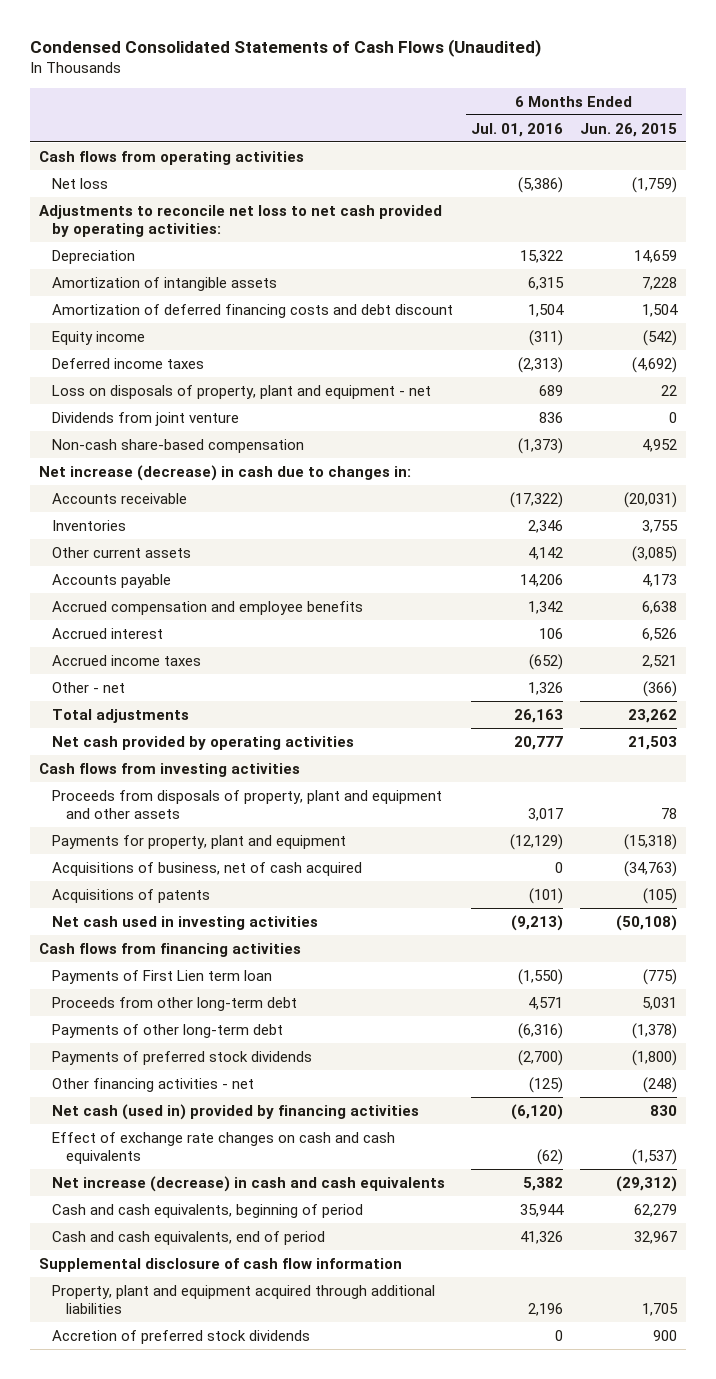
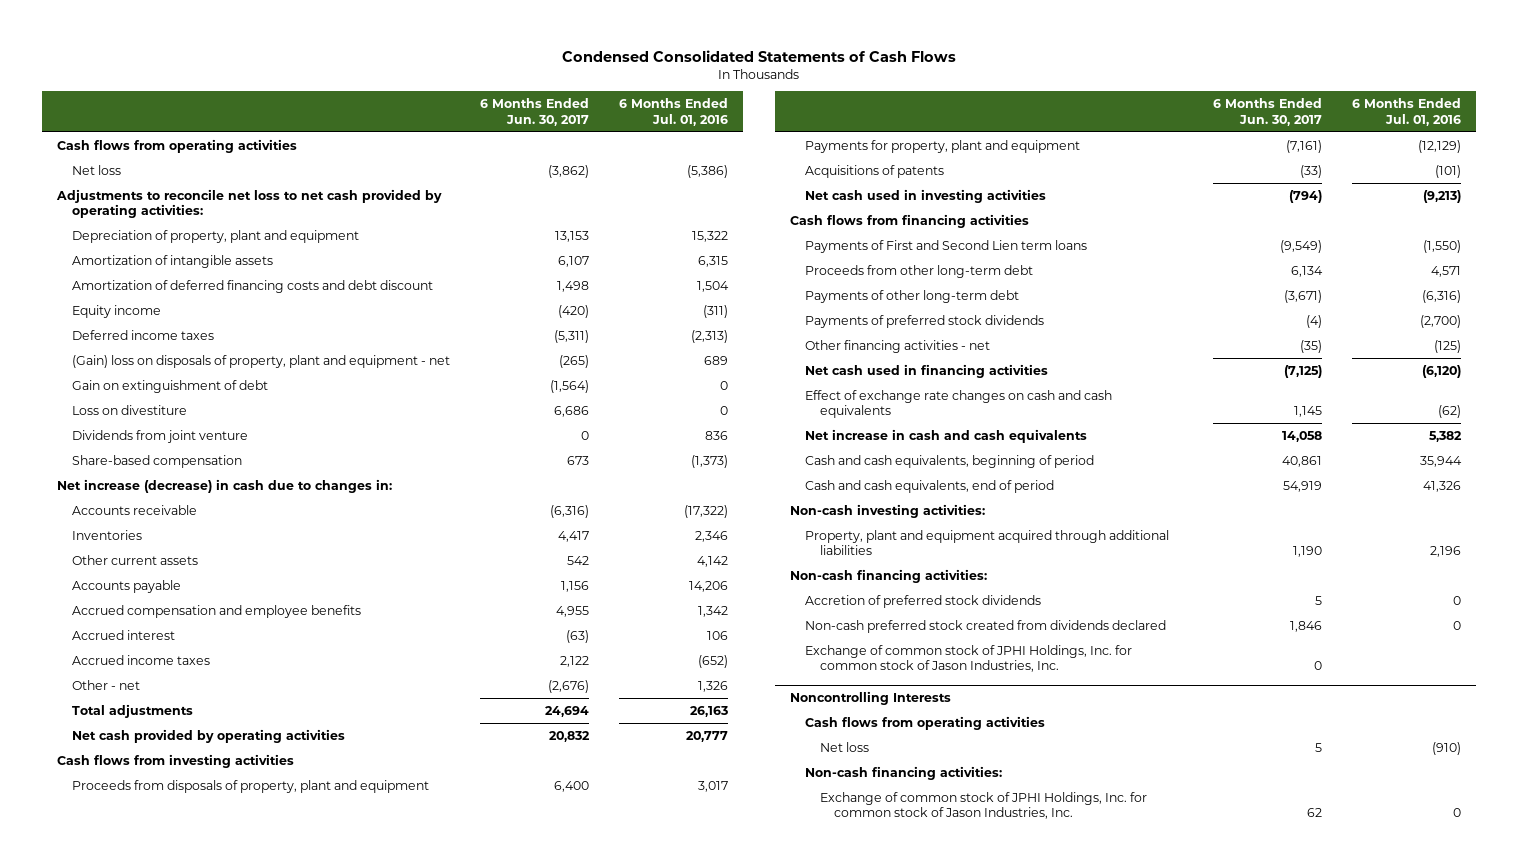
[29,38,541,57] Condensed Consolidated Statements of Cash Flows (Unaudited) -> [562,49,957,62] Condensed Consolidated Statements of Cash Flows
[580,122,678,137] Jun. 26, 2015 -> none
none -> [480,98,590,126] 6 Months Ended Jun. 30, 2017
[52,249,136,264] Depreciation -> [71,229,359,243] Depreciation of property, plant and equipment
[52,384,432,399] Loss on disposals of property, plant and equipment - net -> [71,354,450,368] (Gain) loss on disposals of property, plant and equipment - net
none -> [71,379,268,393] Gain on extinguishment of debt
none -> [71,404,187,415] Loss on divestiture
[52,438,305,453] Non-cash share-based compensation -> [71,454,242,468] Share-based compensation
[52,789,443,819] Proceeds from disposals of property, plant and equipment and other assets -> [71,779,429,793] Proceeds from disposals of property, plant and equipment
[52,861,363,876] Acquisitions of business, net of cash acquired -> none
[52,969,273,984] Payments of First Lien term loan -> [804,239,1087,253] Payments of First and Second Lien term loans
[52,1103,420,1120] Net cash (used in) provided by financing activities -> [804,363,1048,378] Net cash used in financing activities
[52,1175,446,1192] Net increase (decrease) in cash and cash equivalents -> [804,428,1087,443] Net increase in cash and cash equivalents
[38,1257,402,1272] Supplemental disclosure of cash flow information -> none
none -> [790,503,986,518] Non-cash investing activities:
none -> [790,568,988,583] Non-cash financing activities:
none -> [804,619,1166,633] Non-cash preferred stock created from dividends declared
none -> [804,644,1132,673] Exchange of common stock of JPHI Holdings, Inc. for common stock of Jason Industries, Inc.
none -> [790,691,952,706] Noncontrolling Interests
none -> [804,715,1045,730] Cash flows from operating activities
none -> [819,741,869,752] Net loss
none -> [804,765,1002,780] Non-cash financing activities:
none -> [819,791,1147,820] Exchange of common stock of JPHI Holdings, Inc. for common stock of Jason Industries, Inc.

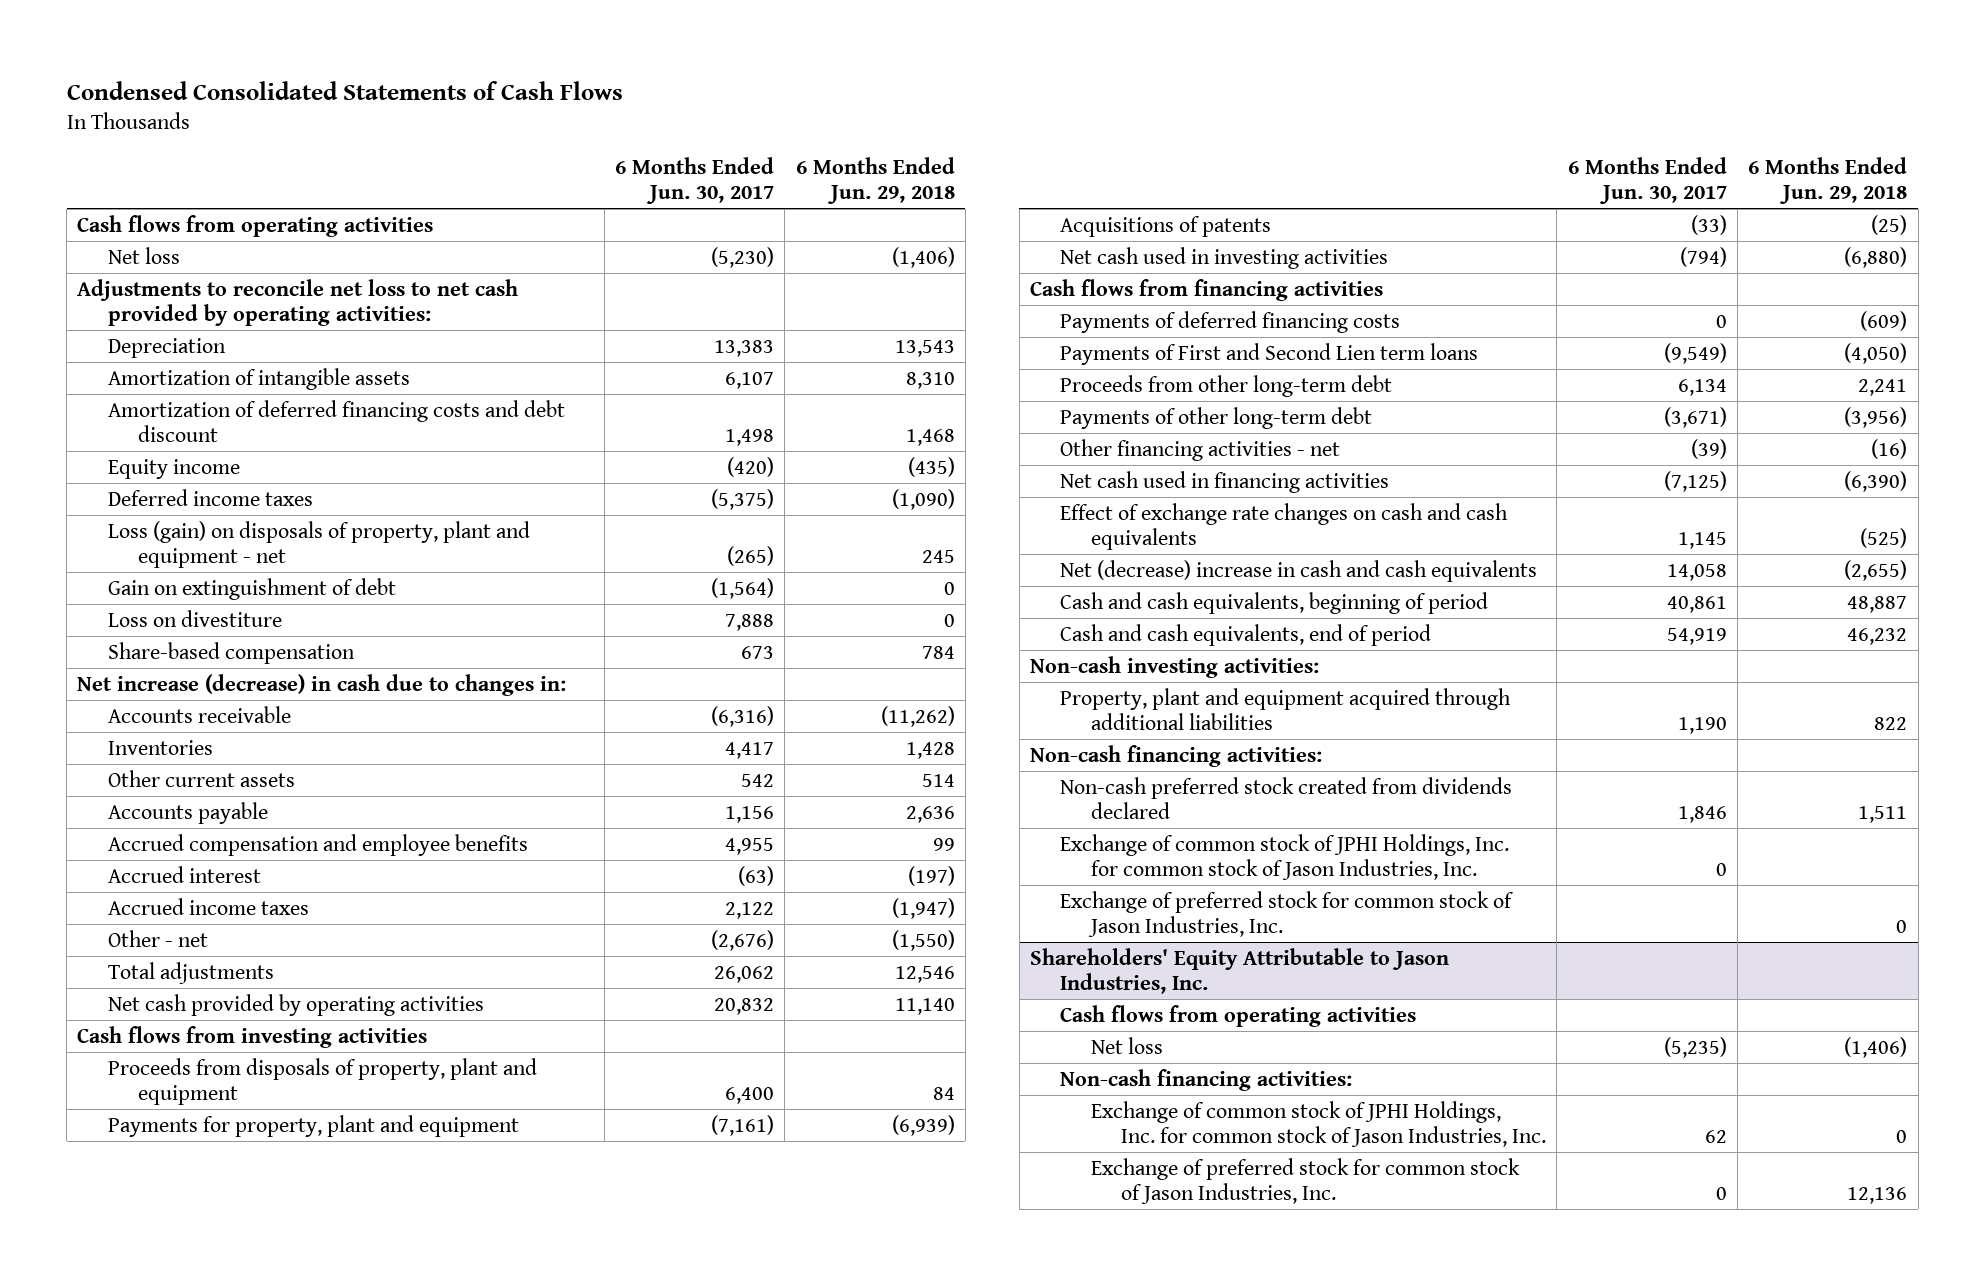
[619,98,729,126] 6 Months Ended Jul. 01, 2016 -> none
none -> [795,156,955,204] 6 Months Ended Jun. 29, 2018
[548,164,590,178] (3,862) -> [710,246,774,268] (5,230)
[71,229,359,243] Depreciation of property, plant and equipment -> none
none -> [107,337,226,358] Depreciation
[554,329,590,343] (5,311) -> [710,488,774,510] (5,375)
[71,354,450,368] (Gain) loss on disposals of property, plant and equipment - net -> [107,520,530,568] Loss (gain) on disposals of property, plant and equipment - net
[71,429,248,443] Dividends from joint venture -> none
[554,405,590,417] 6,686 -> [724,613,774,631] 7,888
[545,705,590,717] 24,694 -> [713,965,774,983] 26,062
none -> [1060,310,1401,333] Payments of deferred financing costs
[804,314,1044,328] Payments of preferred stock dividends -> none
[1299,339,1322,353] (35) -> [1690,438,1727,459] (39)
[804,428,1087,443] Net increase in cash and cash equivalents -> [1060,559,1538,582] Net (decrease) increase in cash and cash equivalents
[804,594,1041,608] Accretion of preferred stock dividends -> none
[790,691,952,706] Noncontrolling Interests -> none
none -> [1060,890,1515,937] Exchange of preferred stock for common stock of Jason Industries, Inc.
none -> [1030,947,1450,994] Shareholders' Equity Attributable to Jason Industries, Inc.
[1314,742,1322,752] 5 -> [1663,1036,1727,1058] (5,235)
none -> [1090,1157,1520,1204] Exchange of preferred stock for common stock of Jason Industries, Inc.

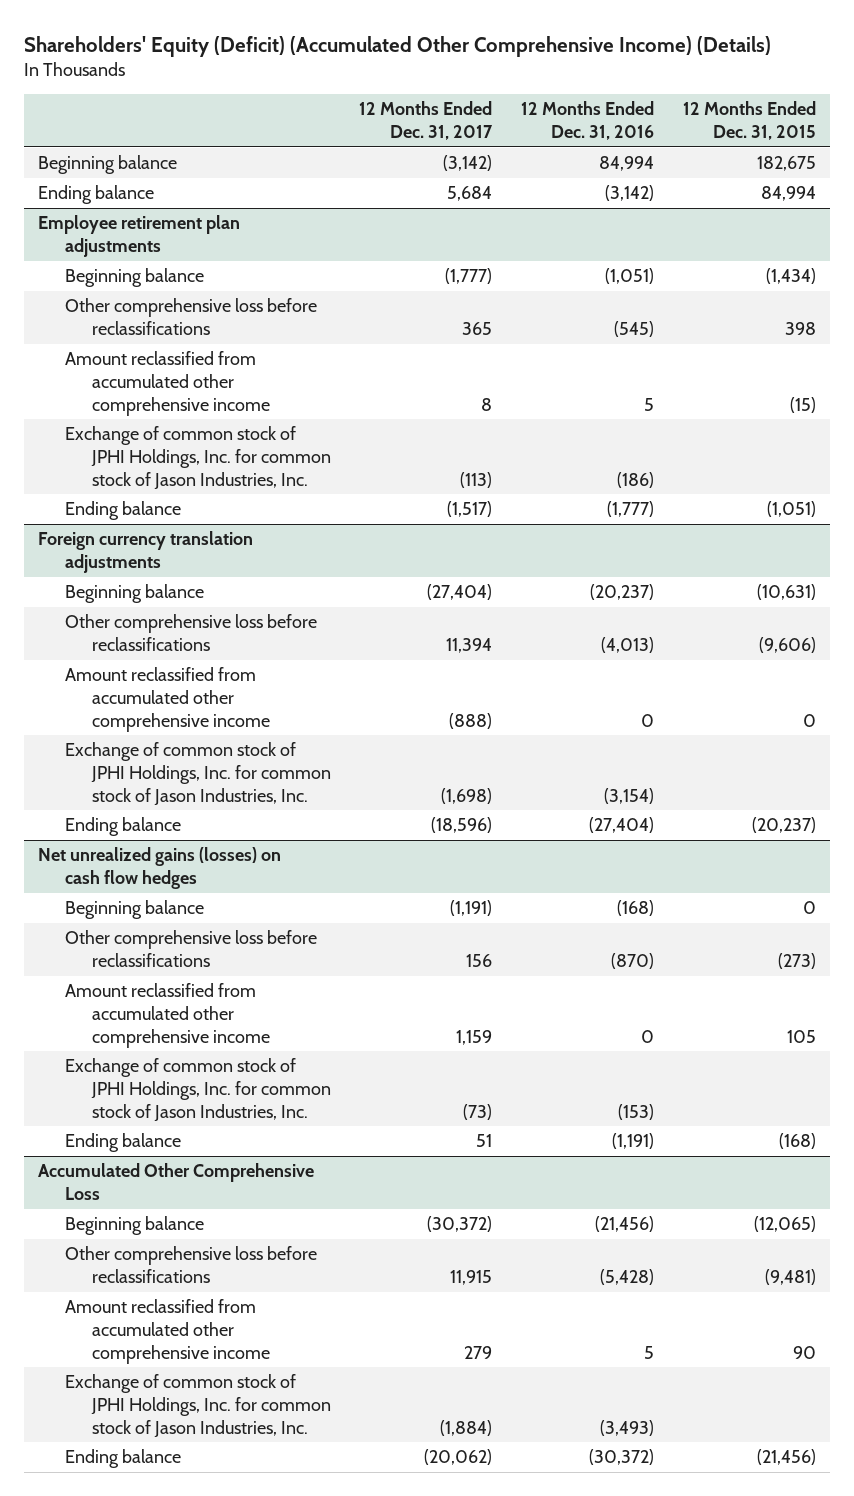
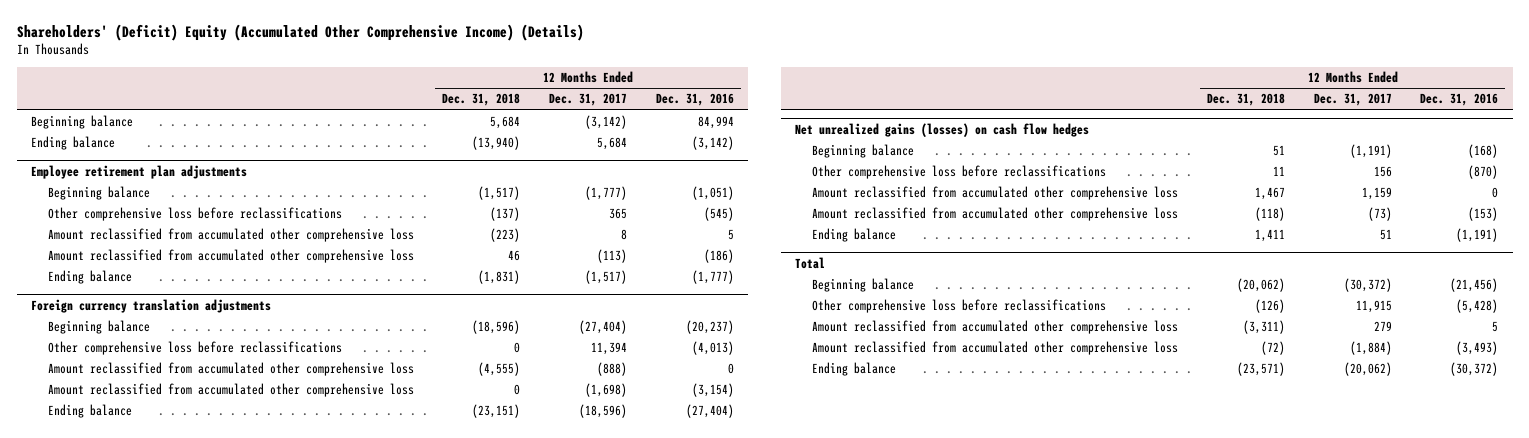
[24,36,772,58] Shareholders' Equity (Deficit) (Accumulated Other Comprehensive Income) (Details) -> [16,23,584,41] Shareholders' (Deficit) Equity (Accumulated Other Comprehensive Income) (Details)
[682,101,816,141] 12 Months Ended Dec. 31, 2015 -> none
none -> [442,93,521,107] Dec. 31, 2018
[65,351,270,416] Amount reclassified from accumulated other comprehensive income -> [47,228,414,243] Amount reclassified from accumulated other comprehensive loss
[65,426,331,490] Exchange of common stock of JPHI Holdings, Inc. for common stock of Jason Industries, Inc. -> [47,249,414,264] Amount reclassified from accumulated other comprehensive loss
[65,667,270,732] Amount reclassified from accumulated other comprehensive income -> [47,362,414,377] Amount reclassified from accumulated other comprehensive loss
[65,742,331,806] Exchange of common stock of JPHI Holdings, Inc. for common stock of Jason Industries, Inc. -> [47,383,414,398] Amount reclassified from accumulated other comprehensive loss
[65,983,270,1048] Amount reclassified from accumulated other comprehensive income -> [812,186,1179,201] Amount reclassified from accumulated other comprehensive loss
[65,1058,331,1122] Exchange of common stock of JPHI Holdings, Inc. for common stock of Jason Industries, Inc. -> [812,207,1179,222] Amount reclassified from accumulated other comprehensive loss
[38,1163,315,1201] Accumulated Other Comprehensive Loss -> [795,256,826,269] Total
[65,1299,270,1364] Amount reclassified from accumulated other comprehensive income -> [812,320,1179,335] Amount reclassified from accumulated other comprehensive loss
[65,1374,331,1438] Exchange of common stock of JPHI Holdings, Inc. for common stock of Jason Industries, Inc. -> [812,341,1179,356] Amount reclassified from accumulated other comprehensive loss

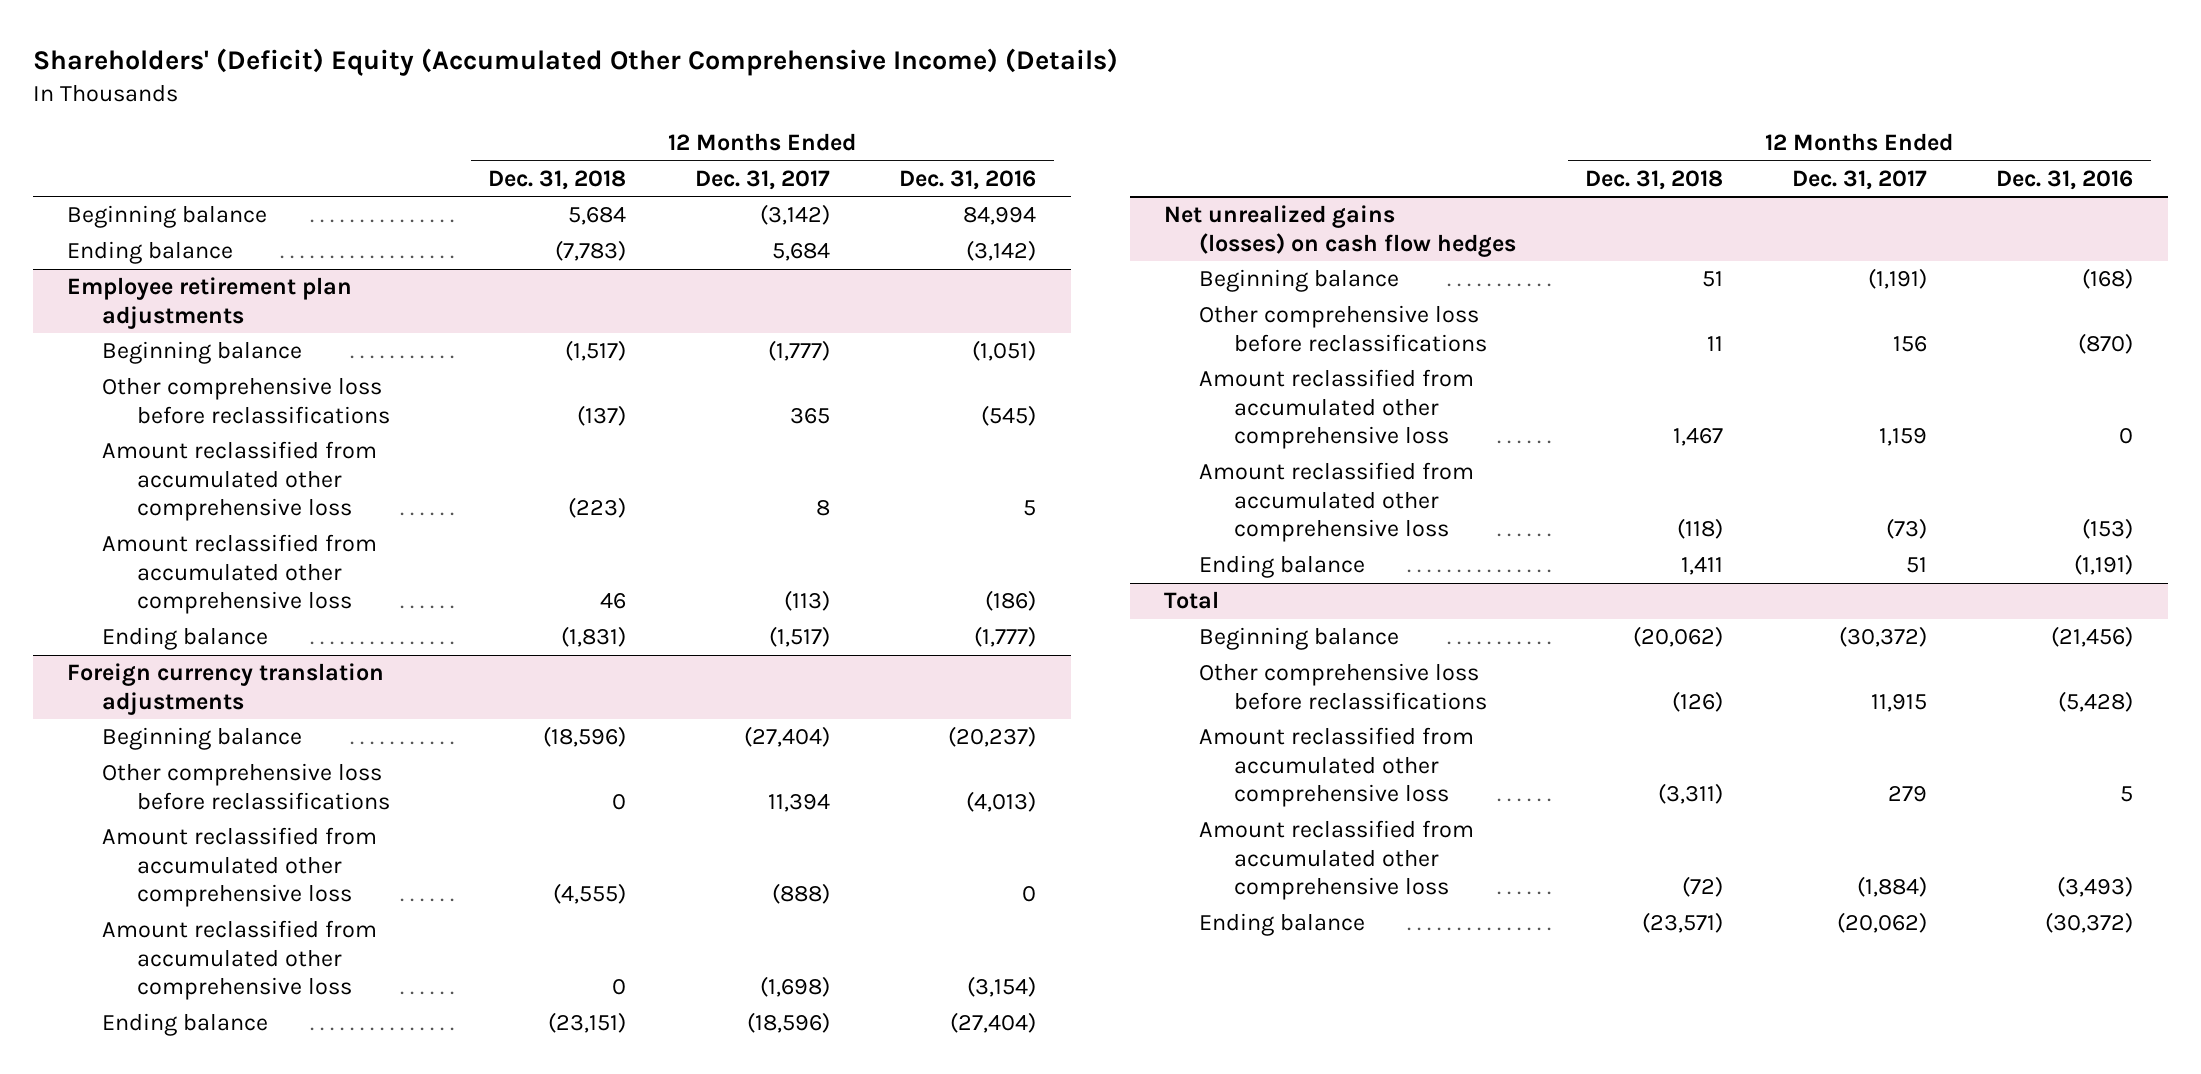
[472,136,521,151] (13,940) -> [555,240,627,262] (7,783)

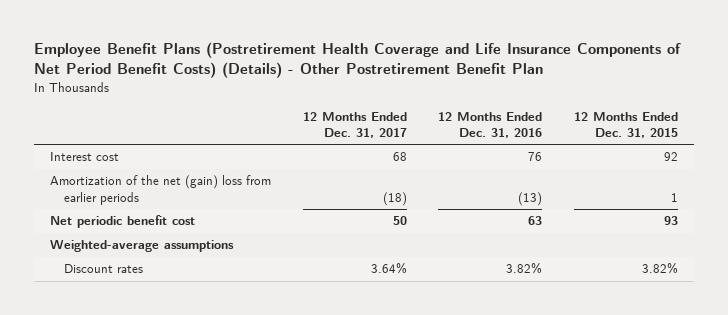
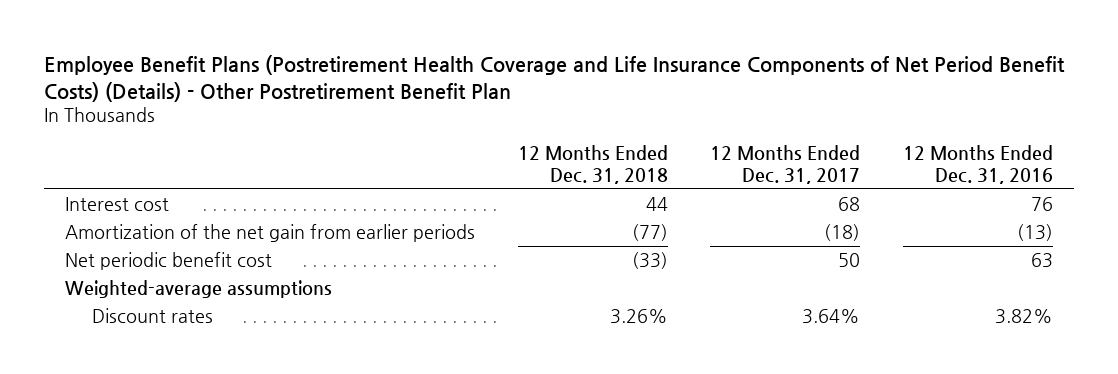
[573,111,678,139] 12 Months Ended Dec. 31, 2015 -> none
none -> [517,144,668,184] 12 Months Ended Dec. 31, 2018
[50,175,272,205] Amortization of the net (gain) loss from earlier periods -> [65,223,476,242] Amortization of the net gain from earlier periods

